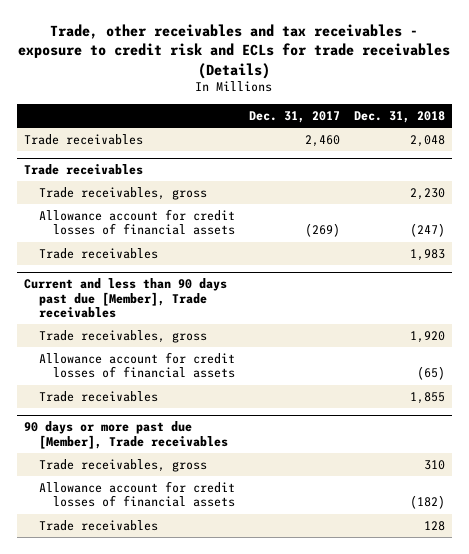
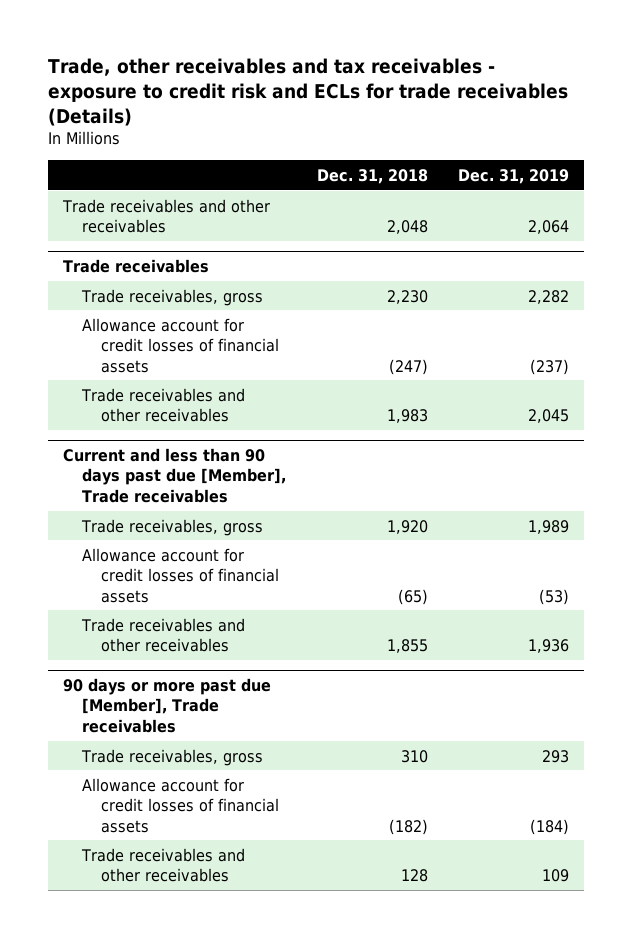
[249,110,341,123] Dec. 31, 2017 -> none
none -> [458,168,570,184] Dec. 31, 2019
[23,133,143,145] Trade receivables -> [62,198,271,234] Trade receivables and other receivables
[38,247,158,259] Trade receivables -> [81,387,246,423] Trade receivables and other receivables
[38,390,158,402] Trade receivables -> [81,617,246,653] Trade receivables and other receivables
[38,519,158,531] Trade receivables -> [81,847,246,883] Trade receivables and other receivables

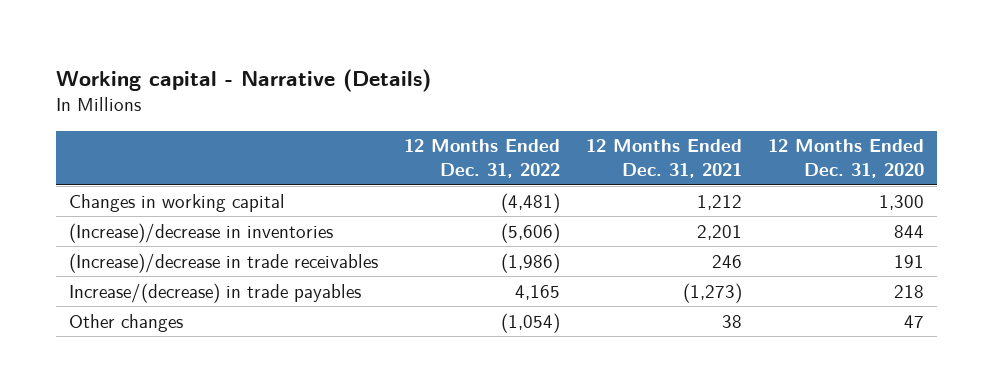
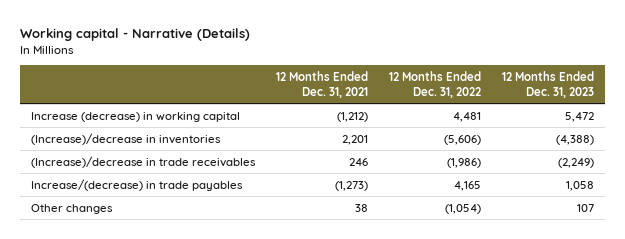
[768,139,925,179] 12 Months Ended Dec. 31, 2020 -> none
none -> [502,70,595,98] 12 Months Ended Dec. 31, 2023
[68,193,285,212] Changes in working capital -> [30,111,240,122] Increase (decrease) in working capital
[500,192,560,213] (4,481) -> [453,111,482,122] 4,481
[696,194,742,210] 1,212 -> [336,111,368,122] (1,212)

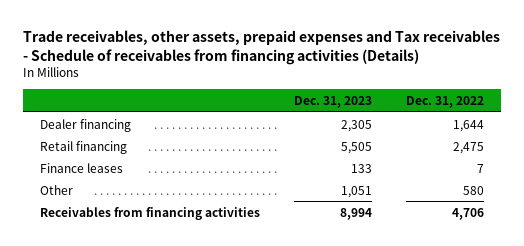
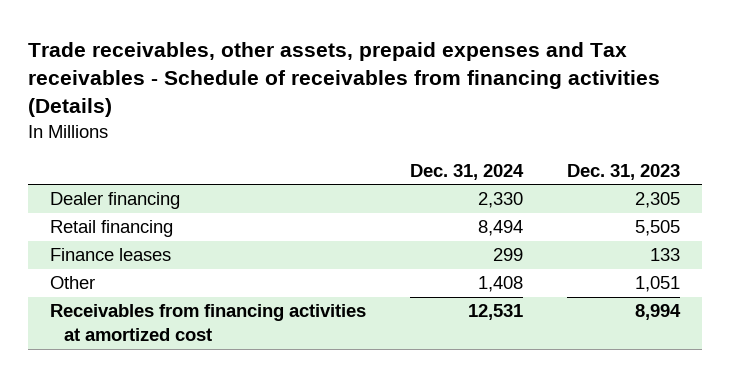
[405,95,484,108] Dec. 31, 2022 -> none
none -> [410,163,525,180] Dec. 31, 2024
[39,206,260,220] Receivables from financing activities -> [50,304,367,341] Receivables from financing activities at amortized cost

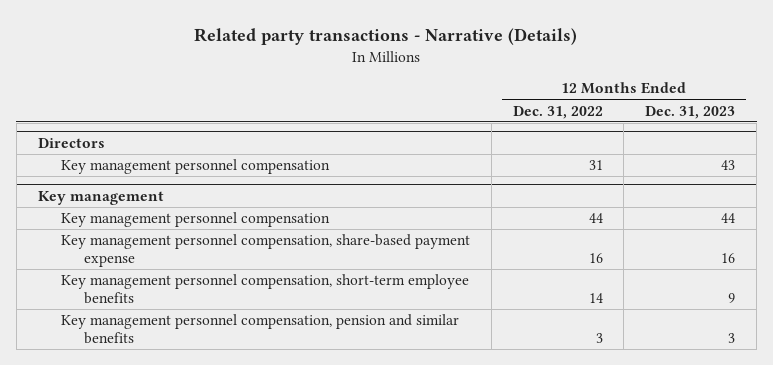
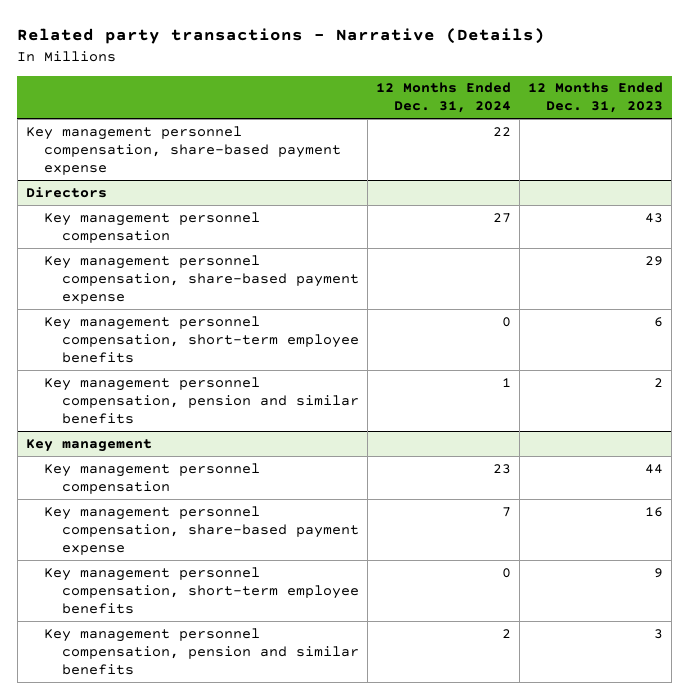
[512,105,603,119] Dec. 31, 2022 -> none
none -> [375,82,511,114] 12 Months Ended Dec. 31, 2024
none -> [25,125,341,175] Key management personnel compensation, share-based payment expense
none -> [43,254,359,304] Key management personnel compensation, share-based payment expense
none -> [43,315,359,363] Key management personnel compensation, short-term employee benefits
none -> [43,376,359,424] Key management personnel compensation, pension and similar benefits

